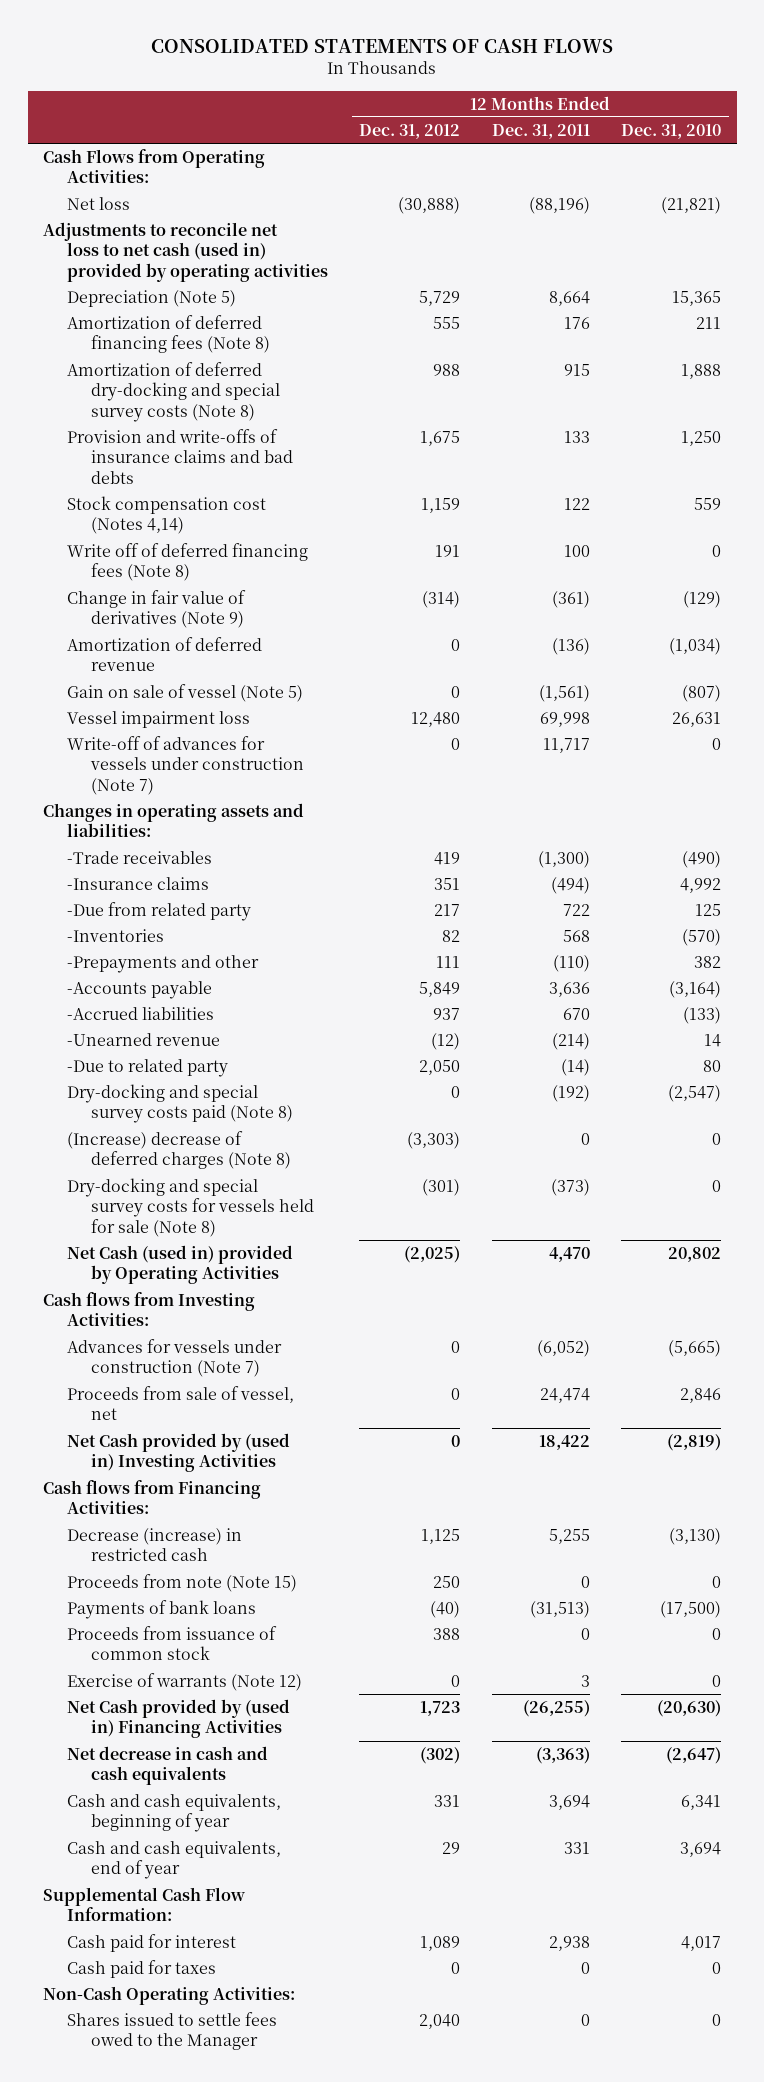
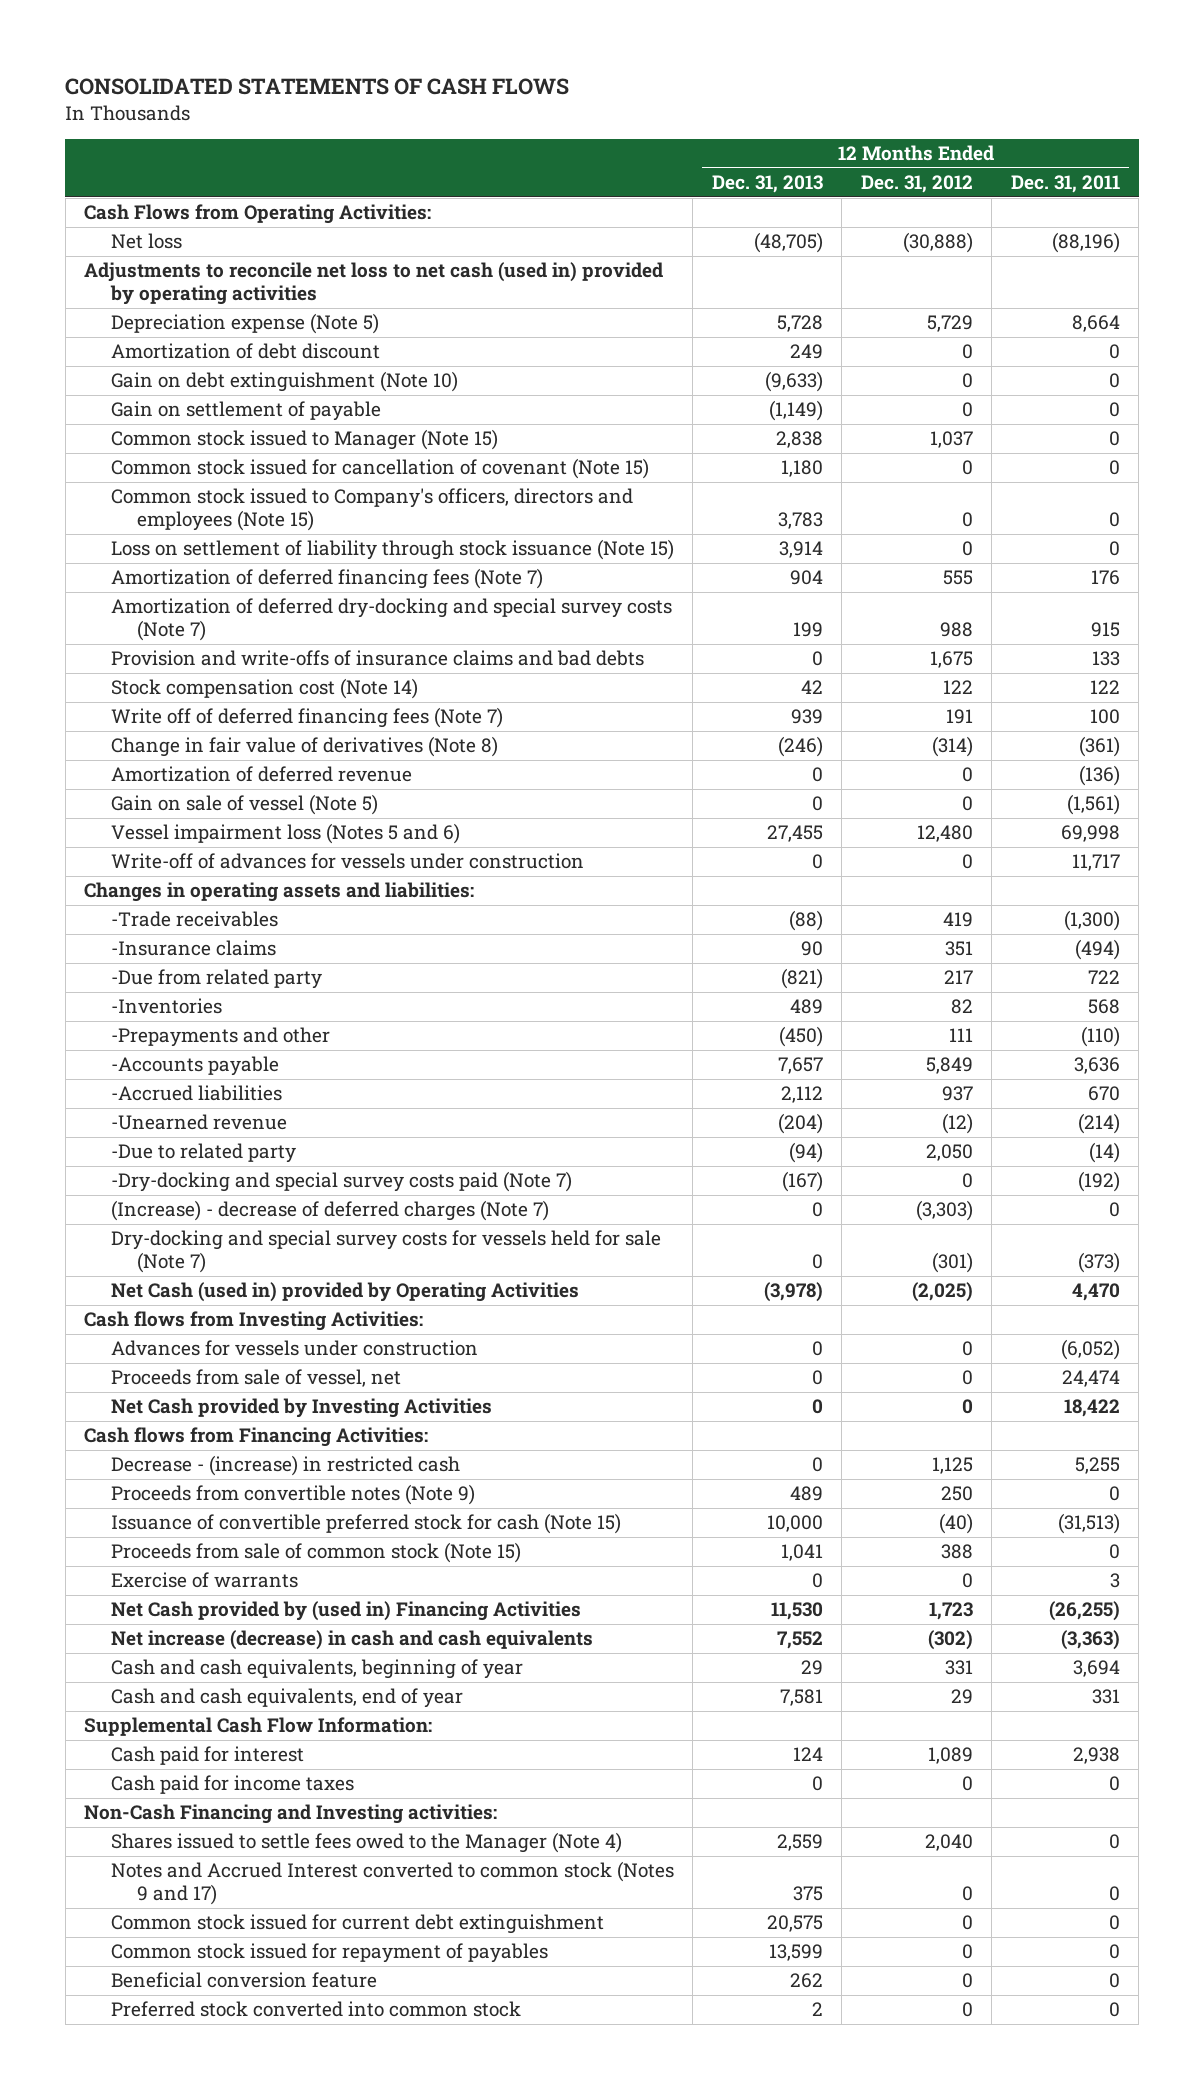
[621,123,722,139] Dec. 31, 2010 -> none
none -> [711,175,823,194] Dec. 31, 2013
[67,290,237,308] Depreciation (Note 5) -> [110,313,379,335] Depreciation expense (Note 5)
none -> [110,343,380,360] Amortization of debt discount
none -> [110,371,458,393] Gain on debt extinguishment (Note 10)
none -> [110,401,381,422] Gain on settlement of payable
none -> [110,429,498,451] Common stock issued to Manager (Note 15)
none -> [110,458,649,480] Common stock issued for cancellation of covenant (Note 15)
none -> [110,488,633,531] Common stock issued to Company's officers, directors and employees (Note 15)
none -> [110,539,674,561] Loss on settlement of liability through stock issuance (Note 15)
[67,315,270,354] Amortization of deferred financing fees (Note 8) -> [110,568,543,590] Amortization of deferred financing fees (Note 7)
[67,362,280,422] Amortization of deferred dry-docking and special survey costs (Note 8) -> [110,598,672,641] Amortization of deferred dry-docking and special survey costs (Note 7)
[67,496,267,535] Stock compensation cost (Notes 4,14) -> [110,678,418,700] Stock compensation cost (Note 14)
[421,498,461,514] 1,159 -> [942,680,973,695] 122
[67,543,309,582] Write off of deferred financing fees (Note 8) -> [110,707,503,729] Write off of deferred financing fees (Note 7)
[67,590,247,629] Change in fair value of derivatives (Note 9) -> [110,736,498,758] Change in fair value of derivatives (Note 8)
[67,711,251,729] Vessel impairment loss -> [110,823,460,845] Vessel impairment loss (Notes 5 and 6)
[67,736,304,795] Write-off of advances for vessels under construction (Note 7) -> [110,853,584,870] Write-off of advances for vessels under construction
[67,1084,293,1124] Dry-docking and special survey costs paid (Note 8) -> [110,1171,572,1193] -Dry-docking and special survey costs paid (Note 7)
[67,1131,291,1170] (Increase) decrease of deferred charges (Note 8) -> [110,1200,549,1222] (Increase) - decrease of deferred charges (Note 7)
[67,1178,314,1237] Dry-docking and special survey costs for vessels held for sale (Note 8) -> [110,1230,661,1273] Dry-docking and special survey costs for vessels held for sale (Note 7)
[67,1339,283,1378] Advances for vessels under construction (Note 7) -> [110,1340,478,1357] Advances for vessels under construction
[67,1433,291,1473] Net Cash provided by (used in) Investing Activities -> [110,1398,492,1419] Net Cash provided by Investing Activities
[67,1574,298,1593] Proceeds from note (Note 15) -> none
[67,1528,243,1562] Decrease (increase) in restricted cash -> [110,1455,460,1477] Decrease - (increase) in restricted cash
none -> [110,1484,475,1506] Proceeds from convertible notes (Note 9)
[67,1600,257,1620] Payments of bank loans -> [110,1513,621,1535] Issuance of convertible preferred stock for cash (Note 15)
[67,1626,278,1661] Proceeds from issuance of common stock -> [110,1542,521,1564] Proceeds from sale of common stock (Note 15)
[67,1673,303,1692] Exercise of warrants (Note 12) -> [110,1572,298,1589] Exercise of warrants
[67,1746,269,1786] Net decrease in cash and cash equivalents -> [110,1630,593,1651] Net increase (decrease) in cash and cash equivalents
[43,1986,296,2006] Non-Cash Operating Activities: -> none
[67,1960,217,1979] Cash paid for taxes -> [110,1775,354,1795] Cash paid for income taxes
none -> [84,1804,498,1825] Non-Cash Financing and Investing activities:
[67,2012,278,2051] Shares issued to settle fees owed to the Manager -> [110,1832,622,1854] Shares issued to settle fees owed to the Manager (Note 4)
none -> [110,1861,674,1905] Notes and Accrued Interest converted to common stock (Notes 9 and 17)
none -> [110,1914,604,1935] Common stock issued for current debt extinguishment
none -> [110,1943,548,1964] Common stock issued for repayment of payables
none -> [110,1972,377,1989] Beneficial conversion feature
none -> [110,2001,521,2018] Preferred stock converted into common stock

